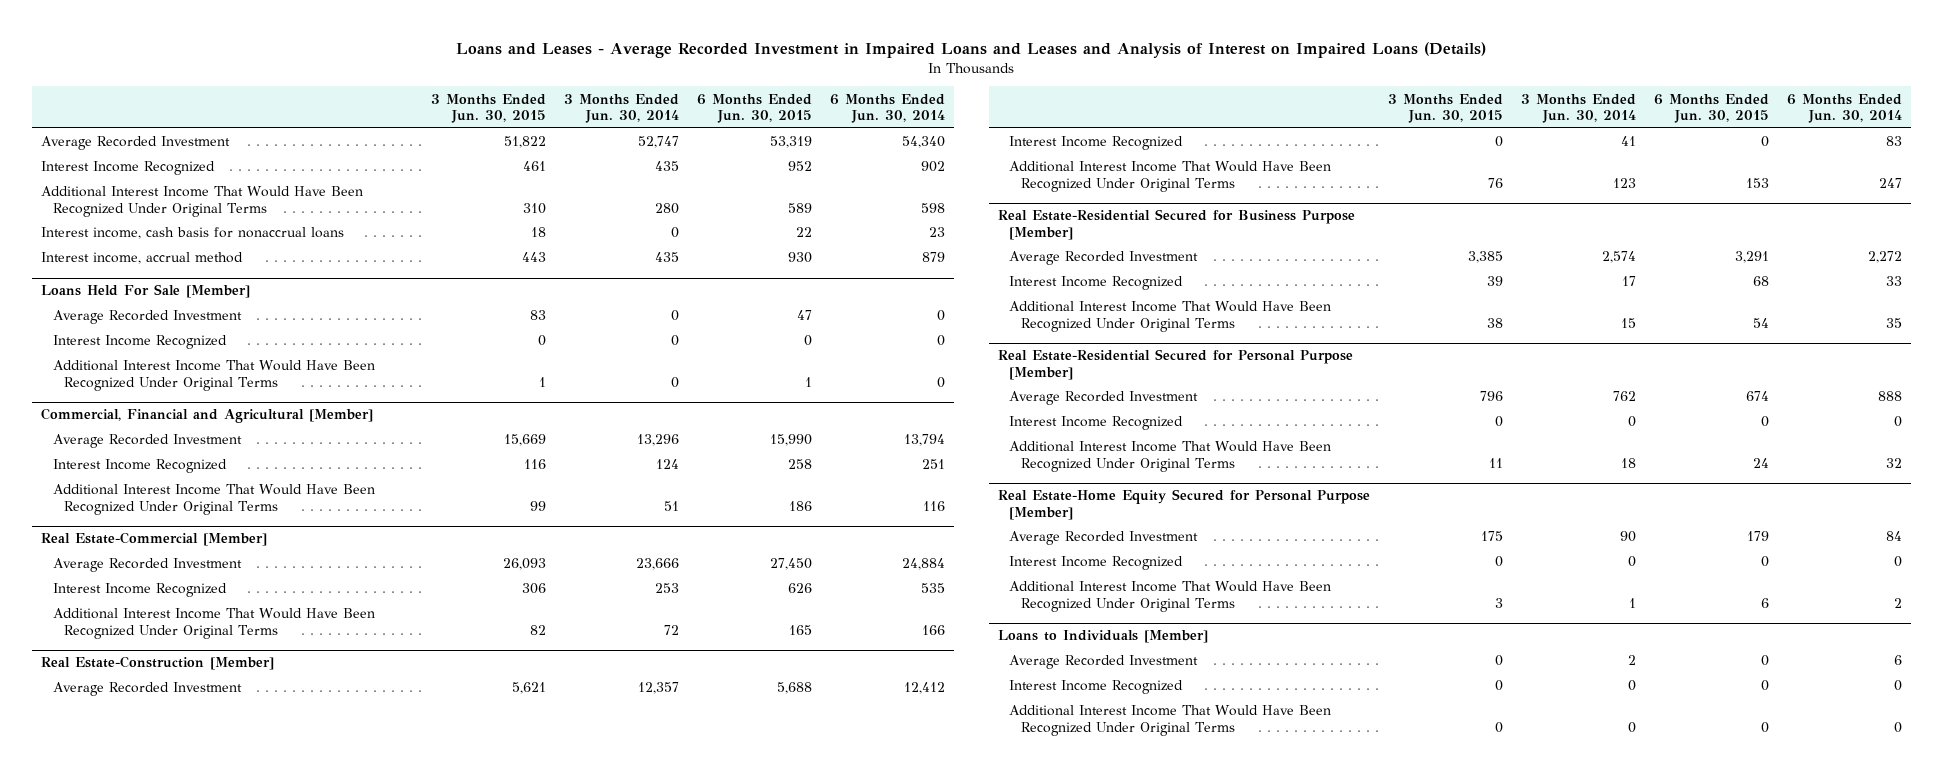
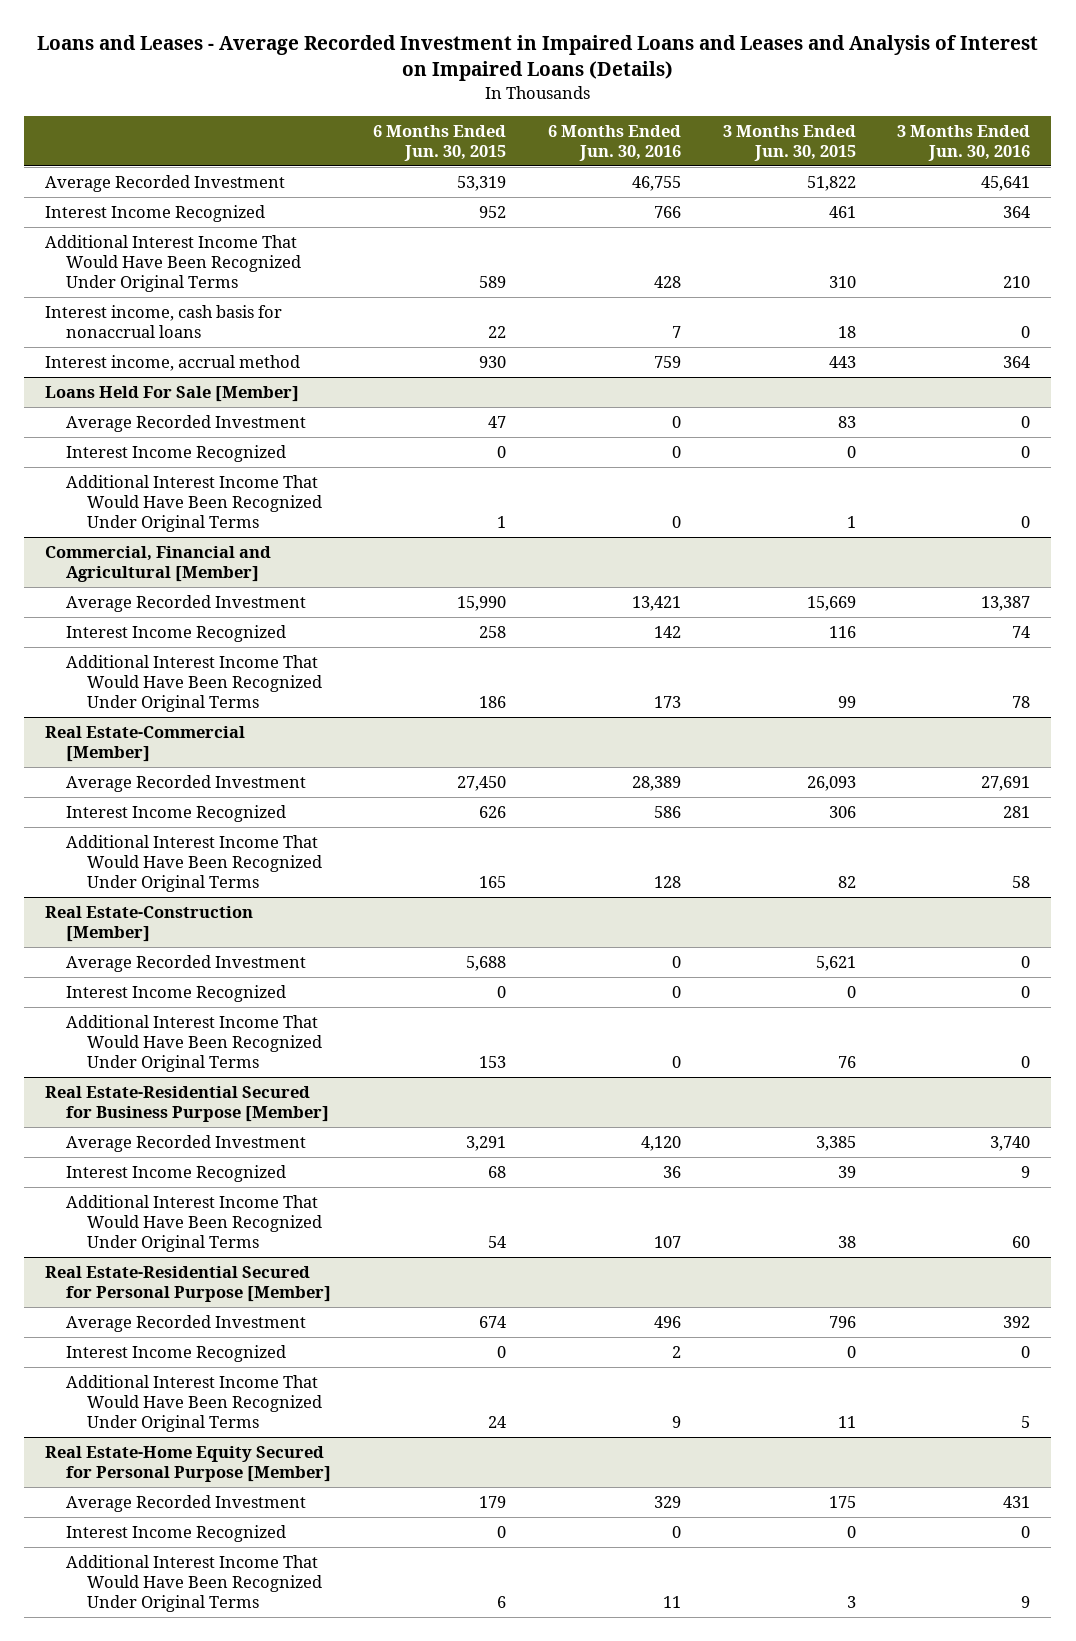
[564,93,680,123] 3 Months Ended Jun. 30, 2014 -> none
[830,93,946,123] 6 Months Ended Jun. 30, 2014 -> none
none -> [547,124,681,161] 6 Months Ended Jun. 30, 2016
none -> [897,124,1031,161] 3 Months Ended Jun. 30, 2016
[997,630,1208,644] Loans to Individuals [Member] -> none
[1009,655,1199,670] Average Recorded Investment -> none
[1009,680,1184,695] Interest Income Recognized -> none
[1009,705,1332,736] Additional Interest Income That Would Have Been Recognized Under Original Terms -> none

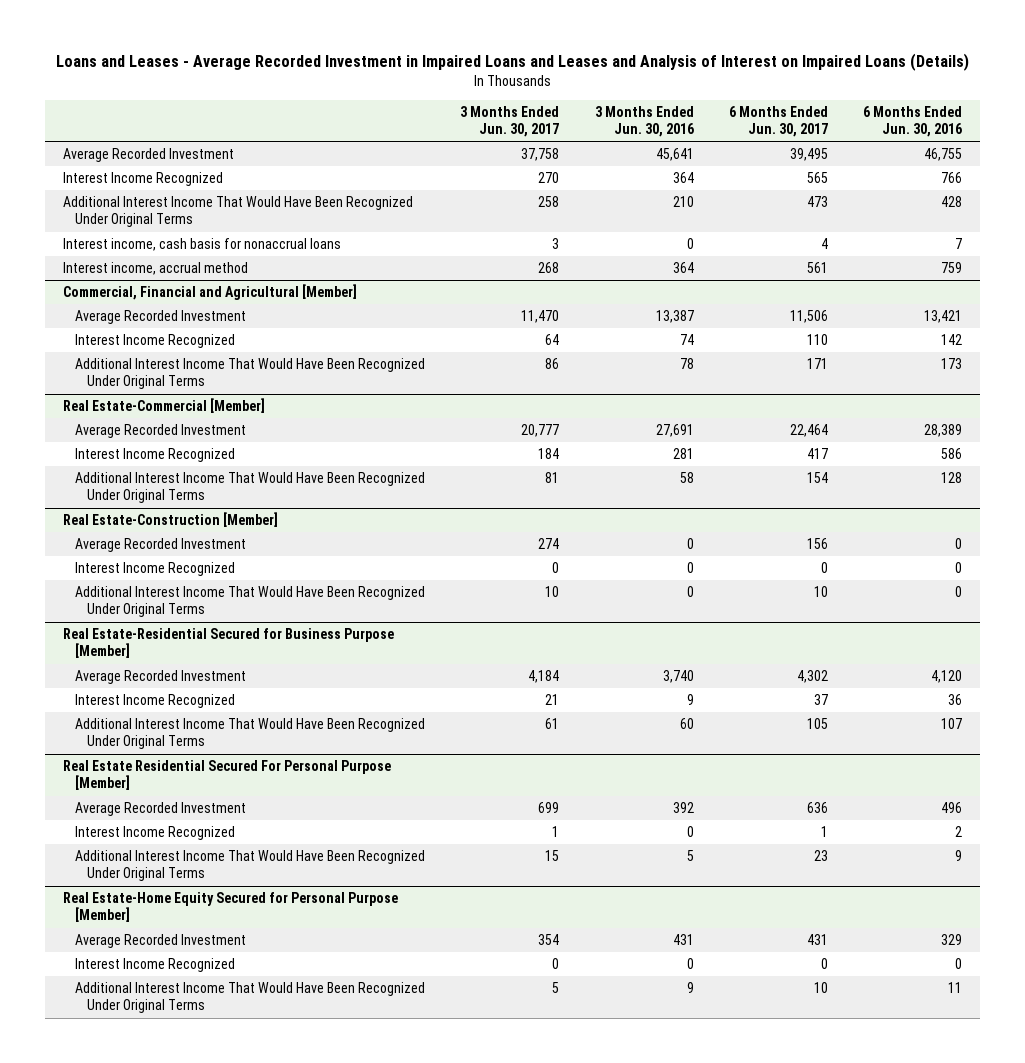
[372,124,506,161] 6 Months Ended Jun. 30, 2015 -> none
[722,124,856,161] 3 Months Ended Jun. 30, 2015 -> none
none -> [460,105,560,138] 3 Months Ended Jun. 30, 2017
none -> [729,105,829,138] 6 Months Ended Jun. 30, 2017
[45,386,300,403] Loans Held For Sale [Member] -> none
[66,415,307,433] Average Recorded Investment -> none
[66,445,287,463] Interest Income Recognized -> none
[66,475,322,532] Additional Interest Income That Would Have Been Recognized Under Original Terms -> none
[45,1266,332,1302] Real Estate-Residential Secured for Personal Purpose [Member] -> [63,760,392,791] Real Estate Residential Secured For Personal Purpose [Member]

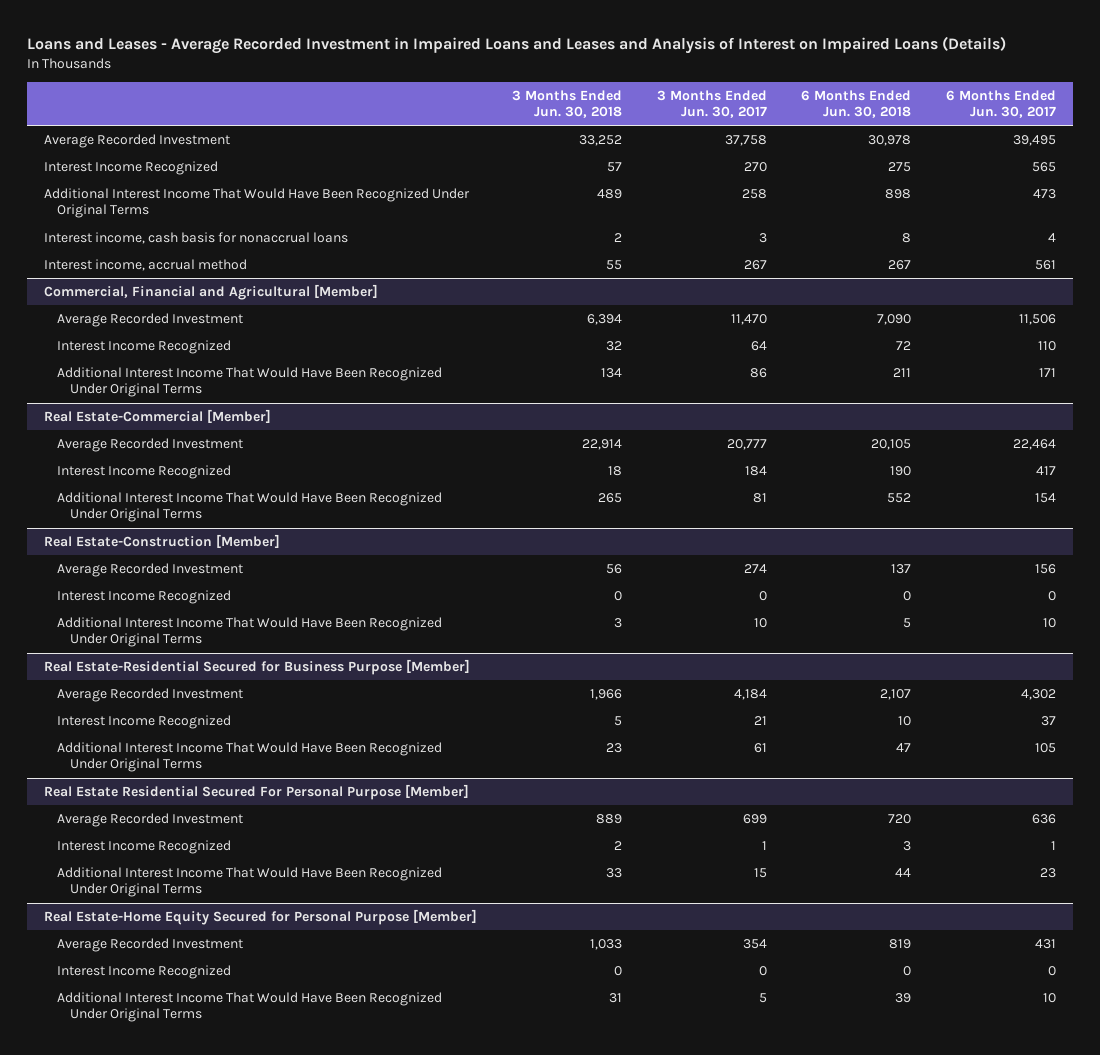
[594,105,694,138] 3 Months Ended Jun. 30, 2016 -> none
[863,105,963,138] 6 Months Ended Jun. 30, 2016 -> none
none -> [511,89,622,119] 3 Months Ended Jun. 30, 2018
none -> [801,89,912,119] 6 Months Ended Jun. 30, 2018
[538,262,560,274] 268 -> [743,260,767,271] 267

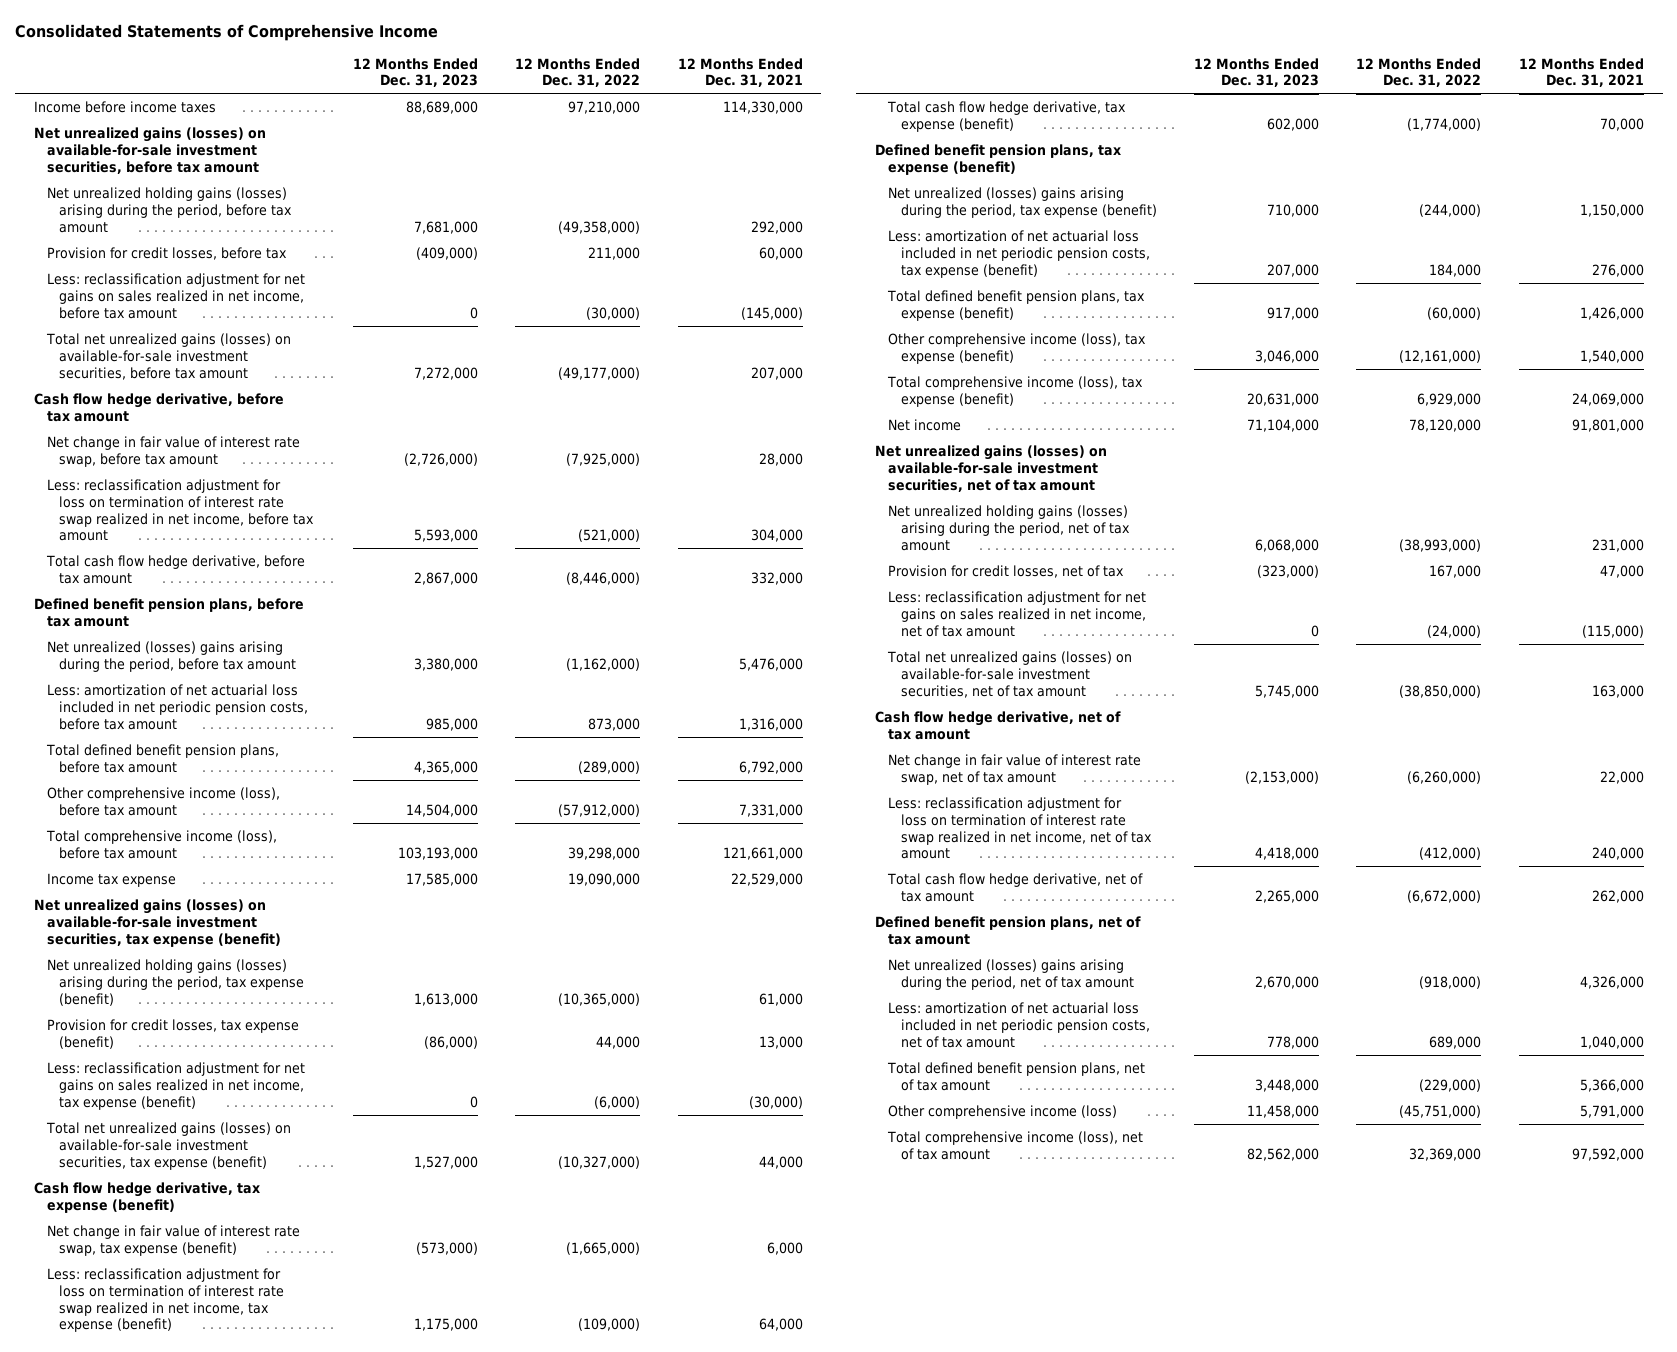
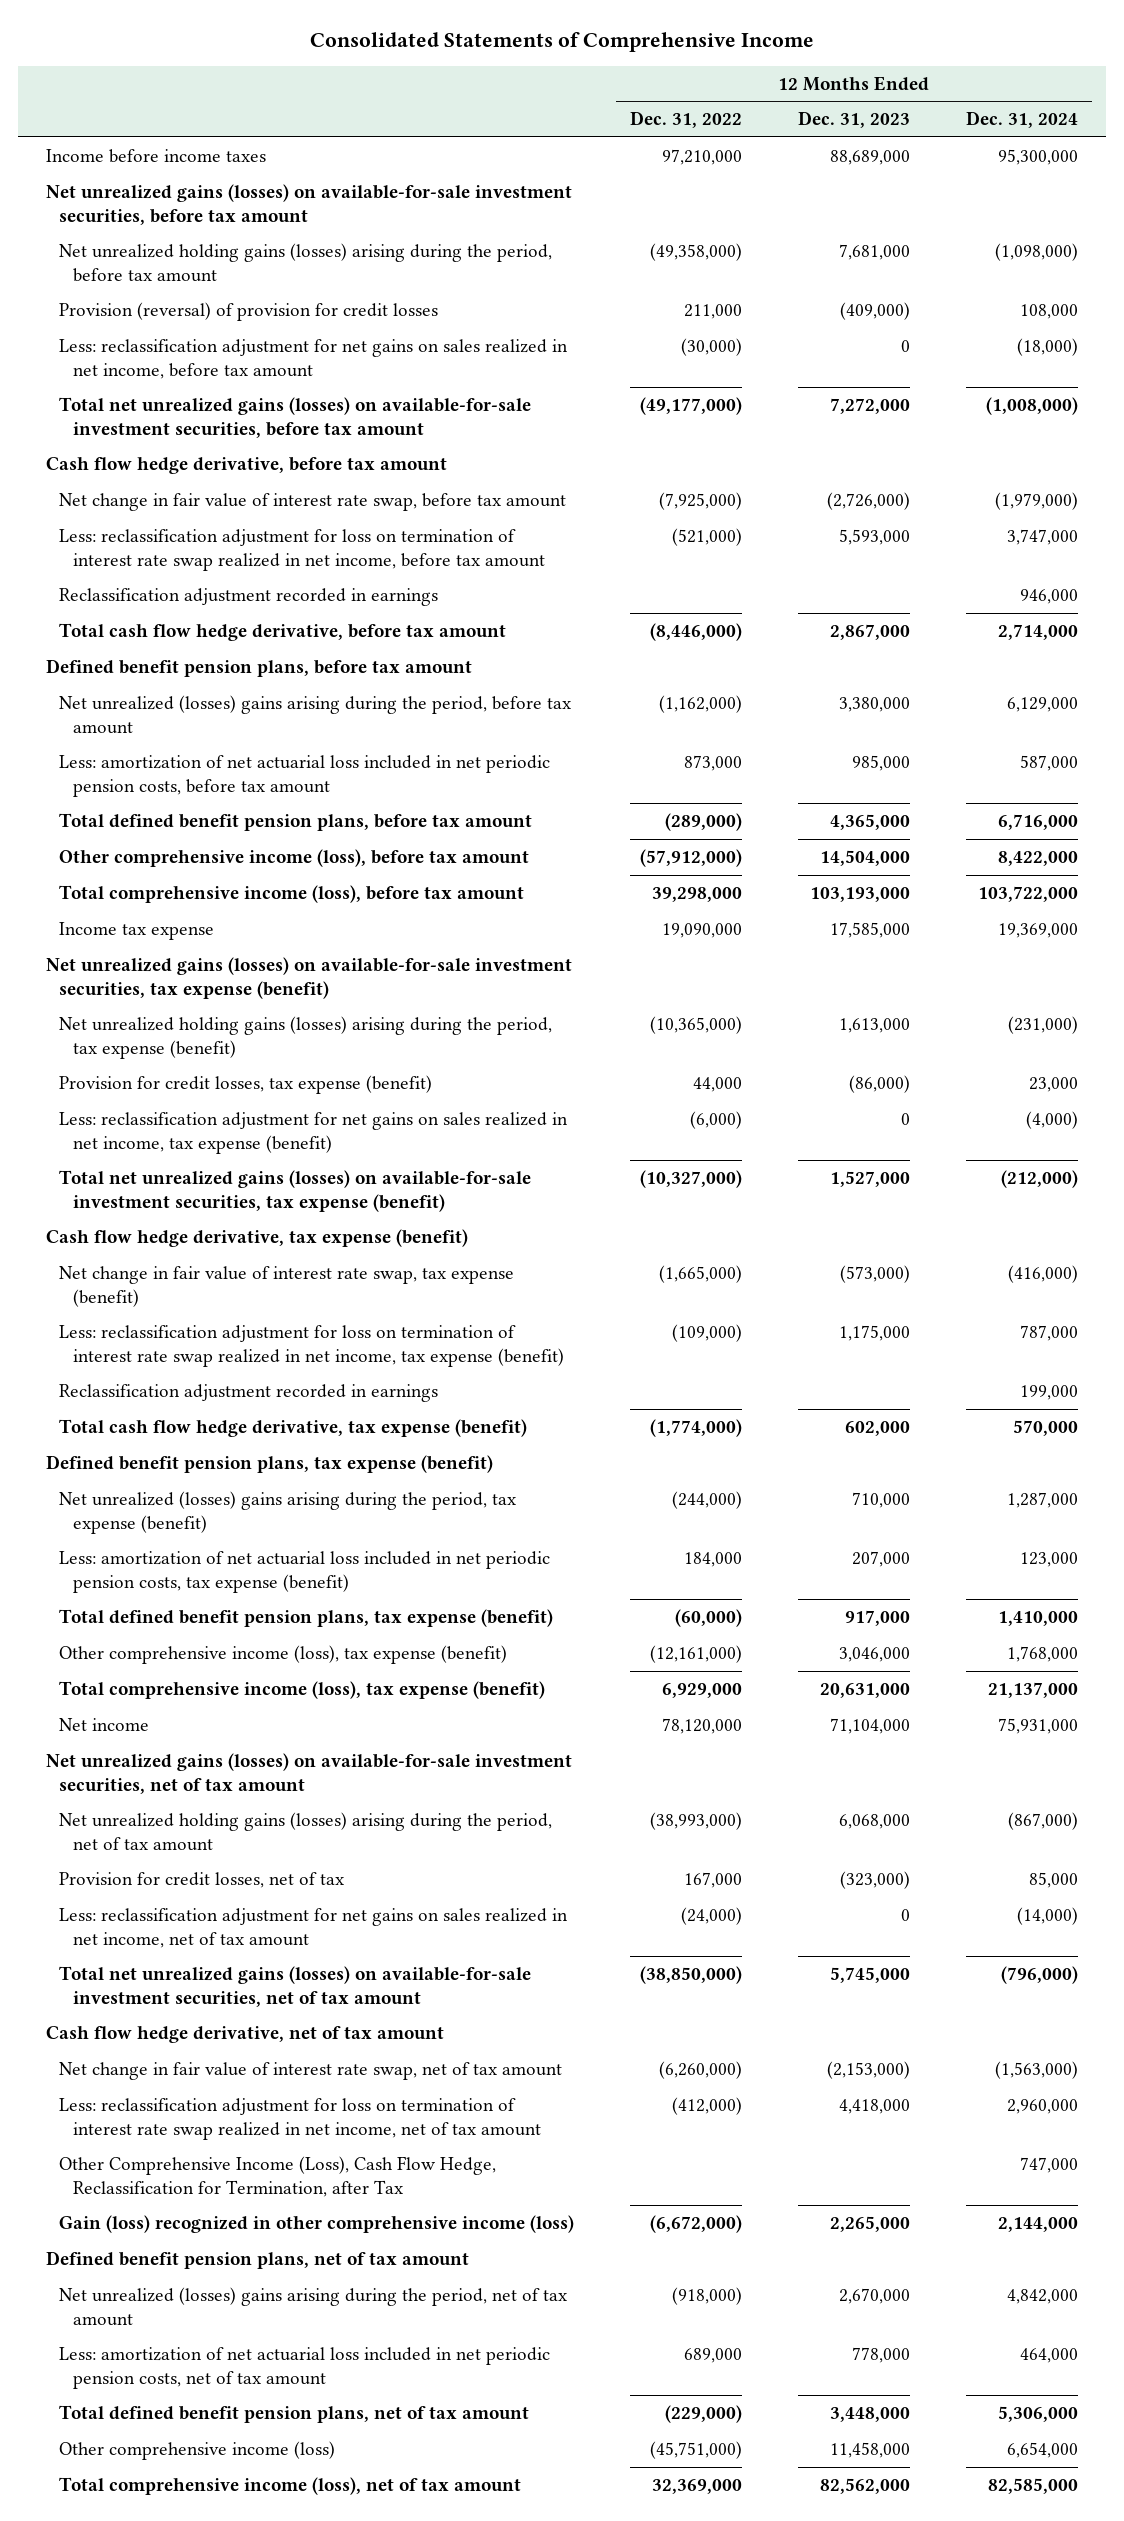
[677,57,803,88] 12 Months Ended Dec. 31, 2021 -> none
none -> [966,111,1079,129] Dec. 31, 2024
[46,247,287,261] Provision for credit losses, before tax -> [59,301,439,321] Provision (reversal) of provision for credit losses
none -> [59,587,439,606] Reclassification adjustment recorded in earnings
none -> [59,1383,439,1402] Reclassification adjustment recorded in earnings
none -> [59,2155,497,2197] Other Comprehensive Income (Loss), Cash Flow Hedge, Reclassification for Termination, after Tax
[886,873,1143,902] Total cash flow hedge derivative, net of tax amount -> [59,2214,575,2233] Gain (loss) recognized in other comprehensive income (loss)

